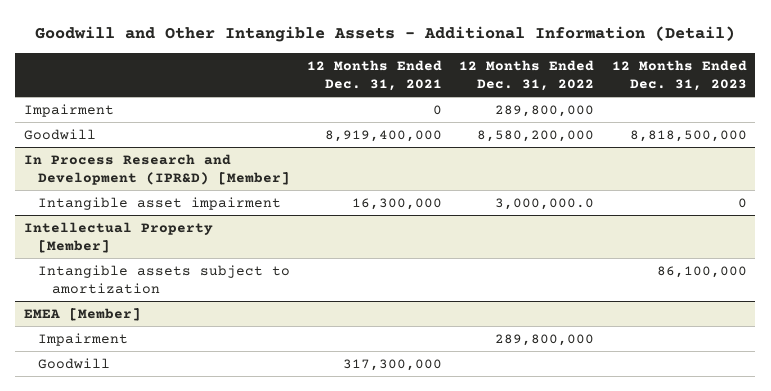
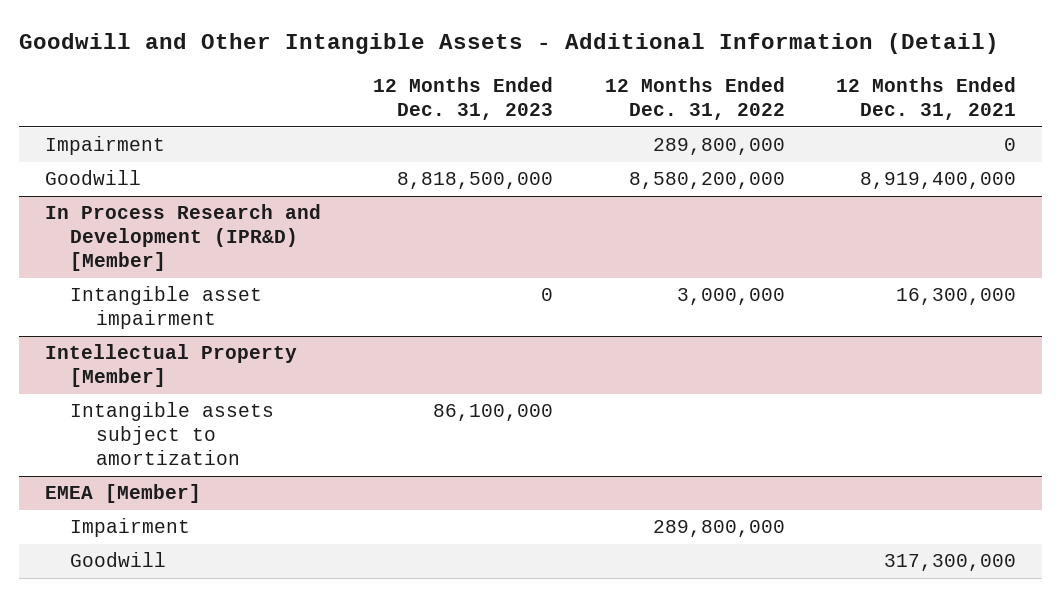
[495,197,595,210] 3,000,000.0 -> [676,288,785,306] 3,000,000

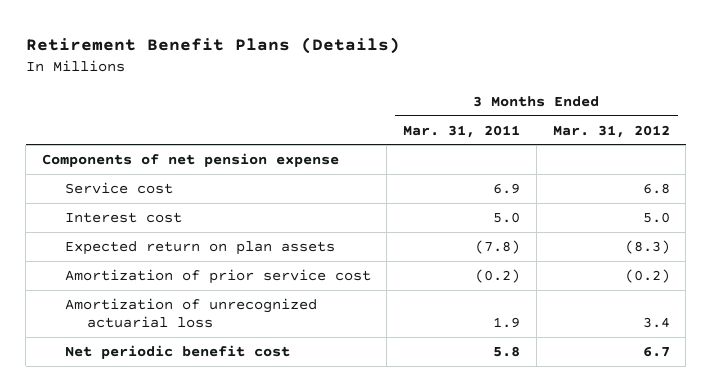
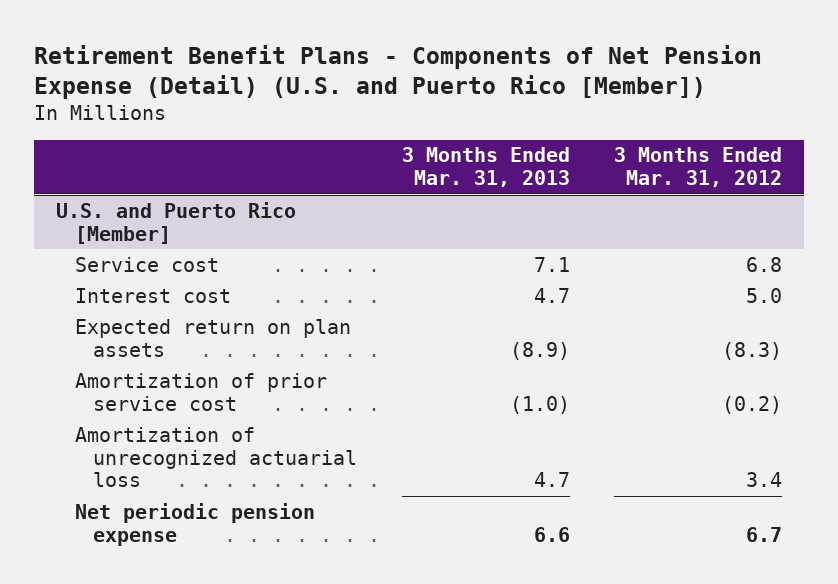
[25,37,400,55] Retirement Benefit Plans (Details) -> [33,44,762,99] Retirement Benefit Plans - Components of Net Pension Expense (Detail) (U.S. and Puerto Rico [Member])
[403,124,521,138] Mar. 31, 2011 -> none
none -> [401,147,570,188] 3 Months Ended Mar. 31, 2013
[42,152,340,167] Components of net pension expense -> none
none -> [55,201,296,244] U.S. and Puerto Rico [Member]
[64,344,290,359] Net periodic benefit cost -> [74,502,315,546] Net periodic pension expense

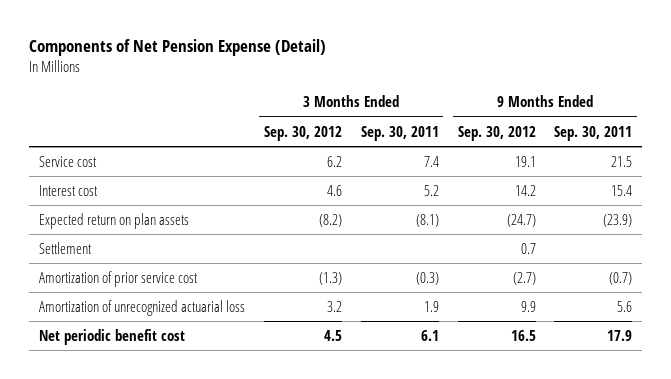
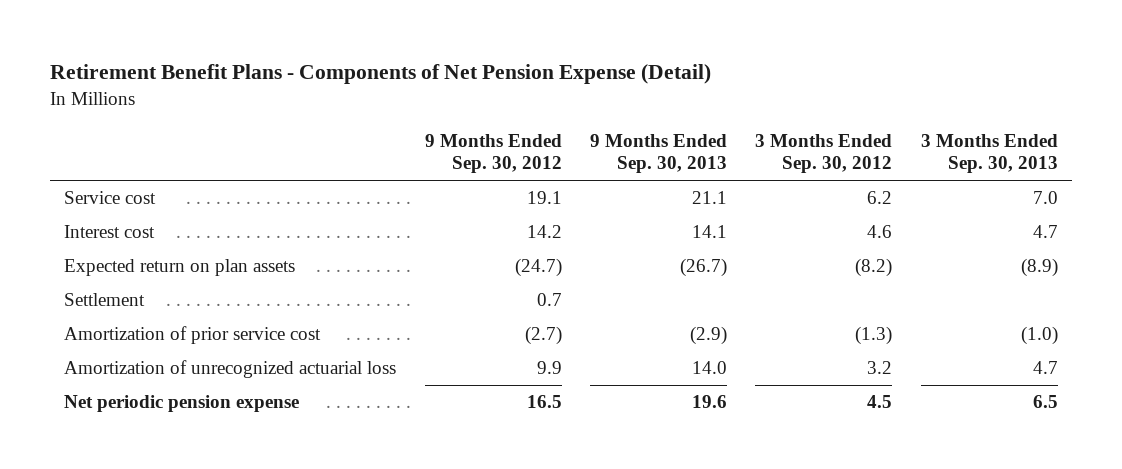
[29,39,327,57] Components of Net Pension Expense (Detail) -> [50,64,712,85] Retirement Benefit Plans - Components of Net Pension Expense (Detail)
[360,125,439,141] Sep. 30, 2011 -> none
[554,125,633,141] Sep. 30, 2011 -> none
none -> [590,133,728,174] 9 Months Ended Sep. 30, 2013
none -> [920,133,1058,174] 3 Months Ended Sep. 30, 2013
[38,328,185,345] Net periodic benefit cost -> [64,395,300,413] Net periodic pension expense

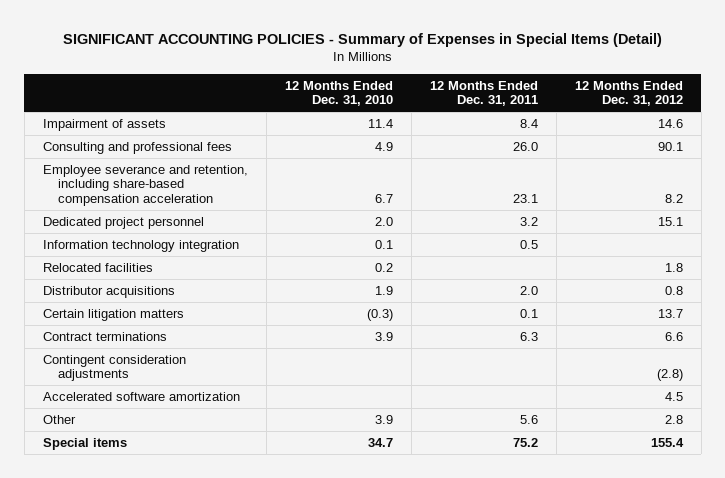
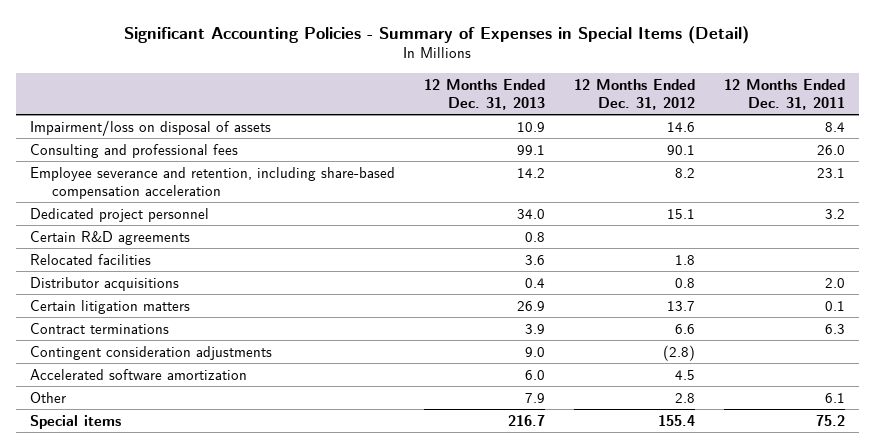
[62,32,662,47] SIGNIFICANT ACCOUNTING POLICIES - Summary of Expenses in Special Items (Detail) -> [124,25,750,44] Significant Accounting Policies - Summary of Expenses in Special Items (Detail)
[284,80,393,107] 12 Months Ended Dec. 31, 2010 -> none
none -> [423,78,545,110] 12 Months Ended Dec. 31, 2013
[42,118,166,131] Impairment of assets -> [30,119,272,136] Impairment/loss on disposal of assets
[42,239,239,252] Information technology integration -> none
none -> [30,230,191,245] Certain R&D agreements
[519,414,538,424] 5.6 -> [824,392,845,403] 6.1

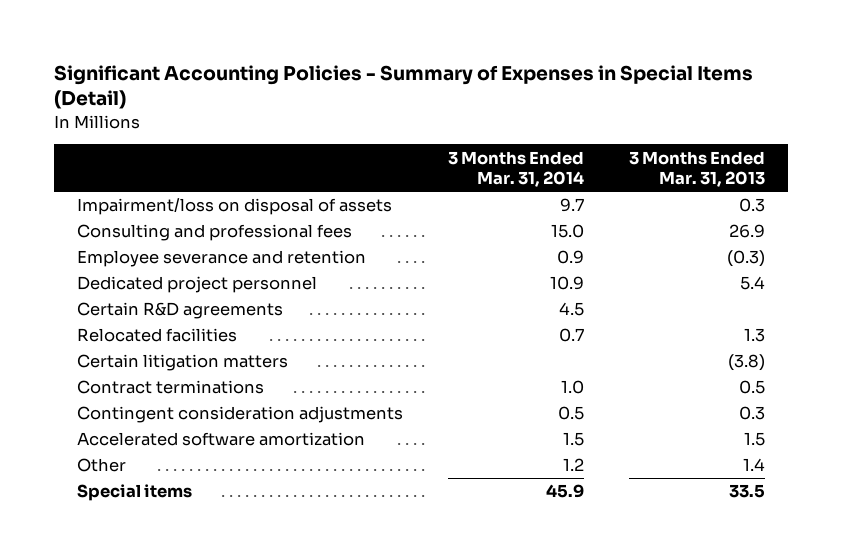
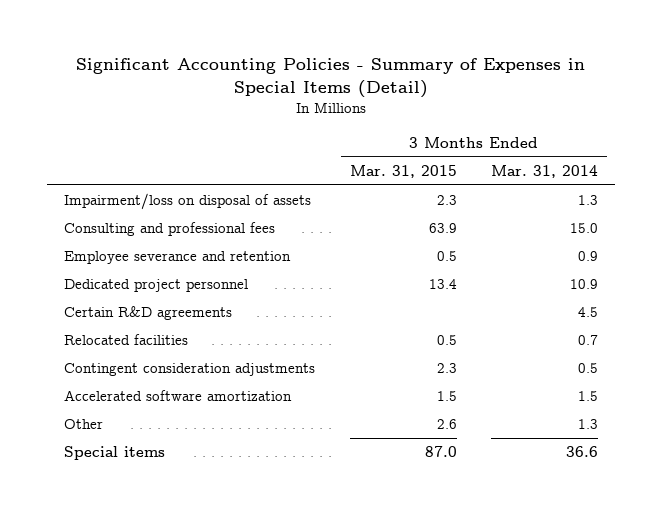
[629,150,766,188] 3 Months Ended Mar. 31, 2013 -> none
none -> [349,164,457,178] Mar. 31, 2015
[560,198,585,213] 9.7 -> [578,195,599,206] 1.3
[76,354,288,372] Certain litigation matters -> none
[76,380,264,395] Contract terminations -> none
[563,458,585,472] 1.2 -> [578,419,599,430] 1.3
[546,484,585,499] 45.9 -> [566,446,599,458] 36.6

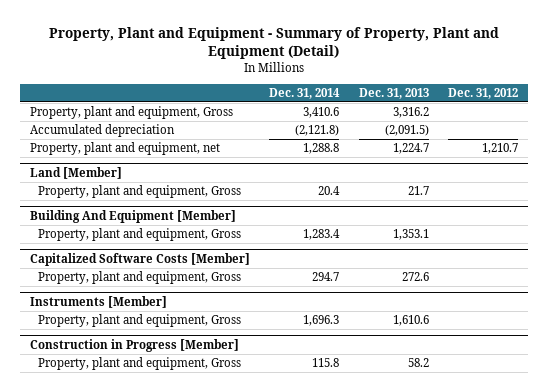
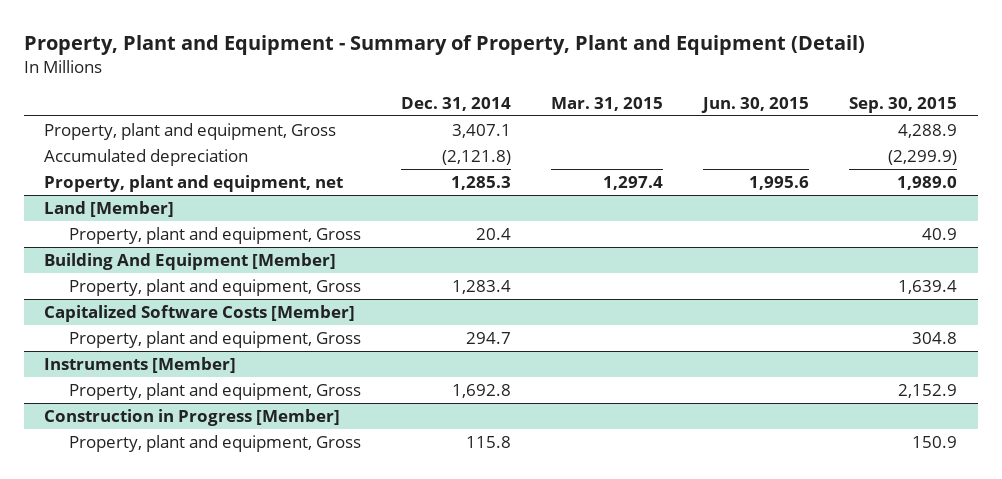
[358,88,429,100] Dec. 31, 2013 -> none
[448,88,519,100] Dec. 31, 2012 -> none
none -> [551,97,664,112] Mar. 31, 2015
none -> [701,97,810,114] Jun. 30, 2015
none -> [849,97,958,114] Sep. 30, 2015
[303,107,340,119] 3,410.6 -> [452,123,512,138] 3,407.1
[303,143,340,155] 1,288.8 -> [451,175,512,190] 1,285.3
[303,315,340,327] 1,696.3 -> [452,383,512,398] 1,692.8

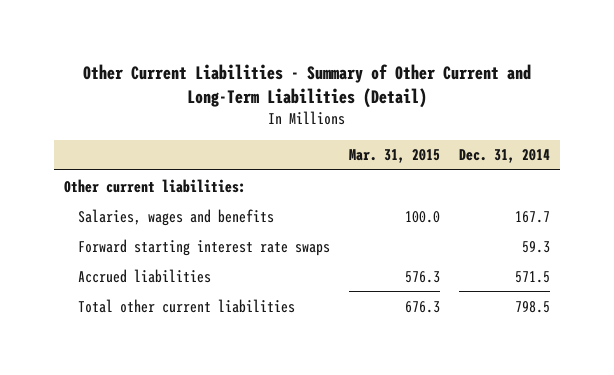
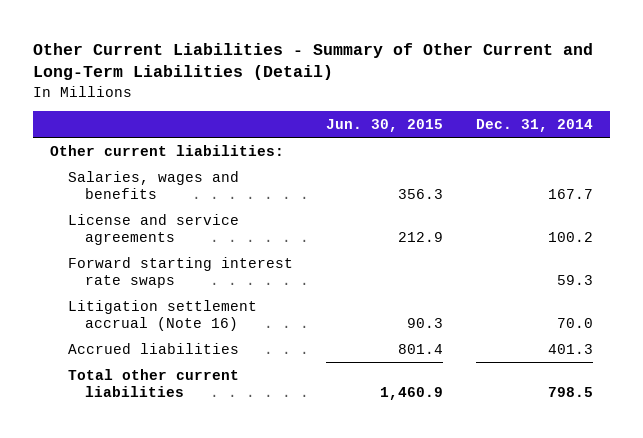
[349,149,441,164] Mar. 31, 2015 -> none
none -> [325,118,443,132] Jun. 30, 2015
none -> [67,213,239,245] License and service agreements
none -> [67,299,257,331] Litigation settlement accrual (Note 16)
[515,270,551,283] 571.5 -> [547,343,593,354] 401.3

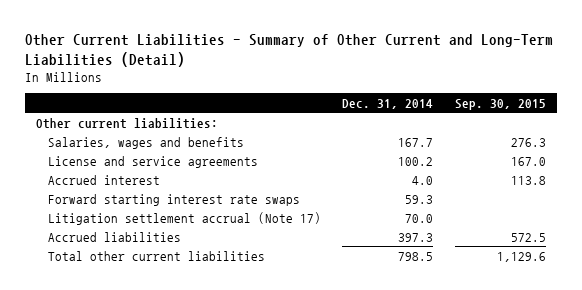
[325,118,443,132] Jun. 30, 2015 -> none
none -> [455,98,547,110] Sep. 30, 2015
none -> [47,174,160,185] Accrued interest
[67,299,257,331] Litigation settlement accrual (Note 16) -> [47,211,321,225] Litigation settlement accrual (Note 17)
[547,343,593,354] 401.3 -> [398,232,434,242] 397.3

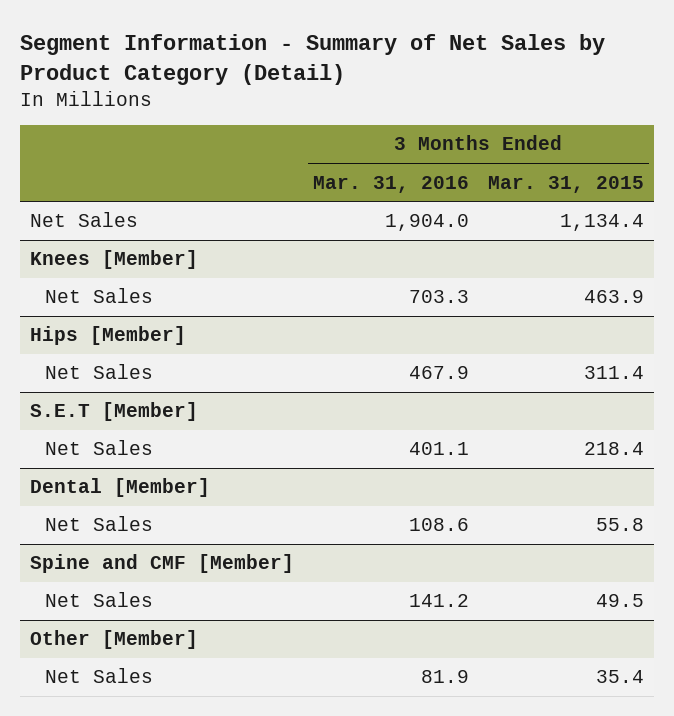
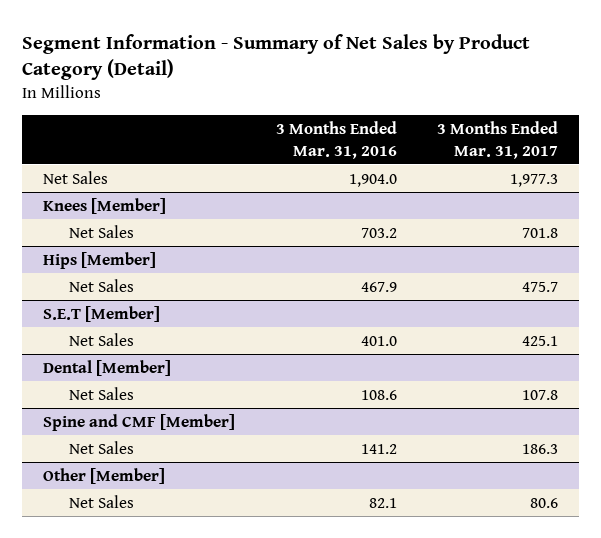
[488,175,645,193] Mar. 31, 2015 -> none
none -> [437,120,559,159] 3 Months Ended Mar. 31, 2017
[408,290,469,304] 703.3 -> [360,227,397,238] 703.2
[408,442,469,456] 401.1 -> [360,335,397,346] 401.0
[420,670,469,684] 81.9 -> [368,497,397,508] 82.1

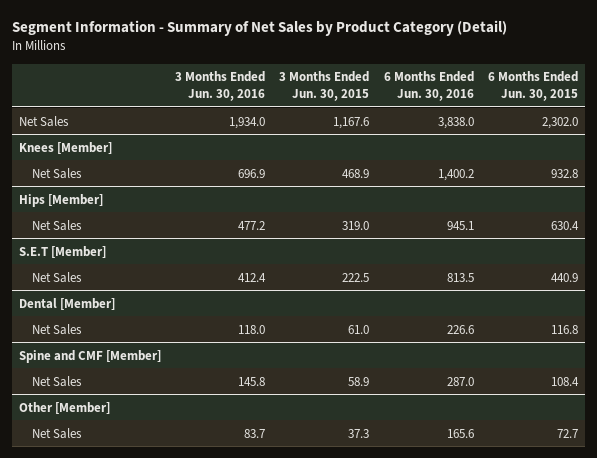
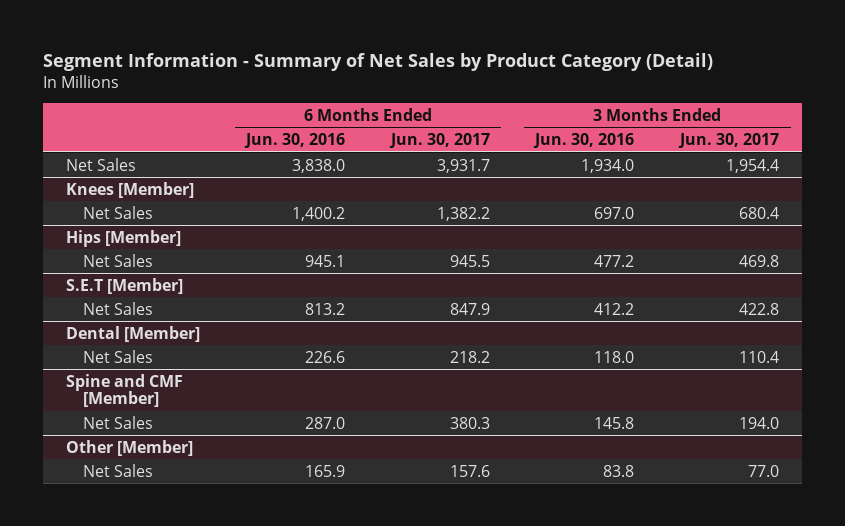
[279,71,370,102] 3 Months Ended Jun. 30, 2015 -> none
[487,71,578,102] 6 Months Ended Jun. 30, 2015 -> none
none -> [388,133,490,149] Jun. 30, 2017
none -> [678,133,780,149] Jun. 30, 2017
[238,168,266,178] 696.9 -> [594,206,635,219] 697.0
[238,272,267,282] 412.4 -> [594,302,635,315] 412.2
[446,272,474,282] 813.5 -> [304,302,345,315] 813.2
[244,428,266,438] 83.7 -> [603,464,635,477] 83.8
[446,428,474,438] 165.6 -> [304,464,345,477] 165.9

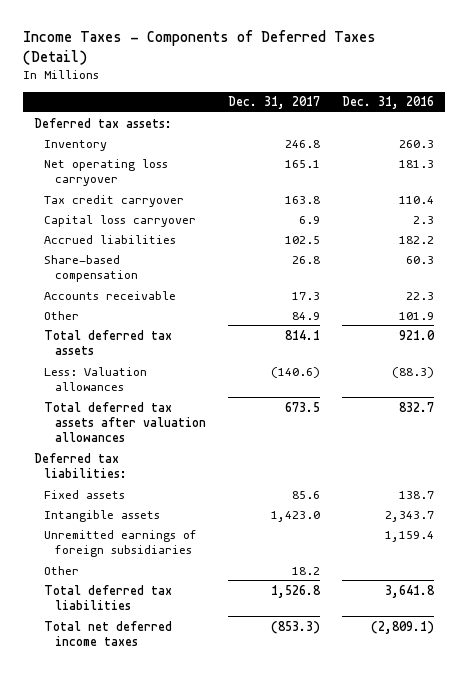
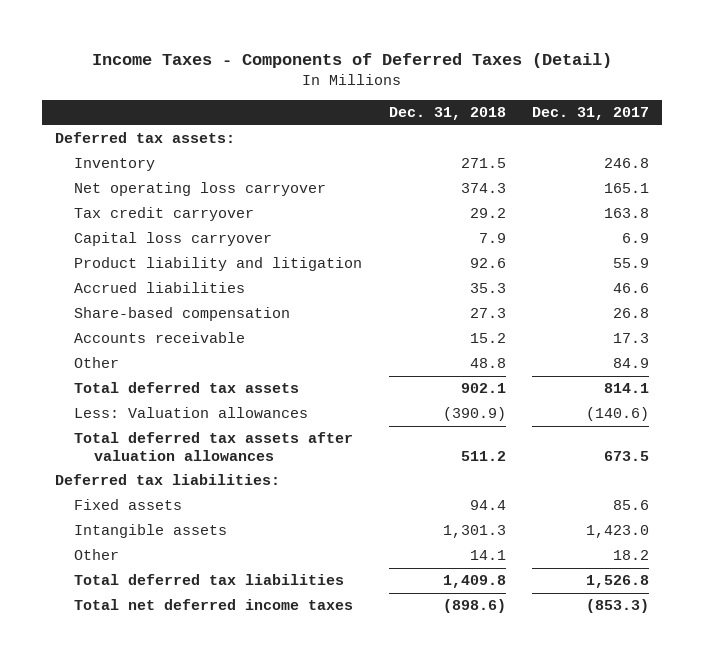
[341,96,434,110] Dec. 31, 2016 -> none
none -> [388,107,506,121] Dec. 31, 2018
none -> [74,257,363,272] Product liability and litigation
[285,235,321,244] 102.5 -> [612,283,649,294] 46.6
[44,529,198,557] Unremitted earnings of foreign subsidiaries -> none

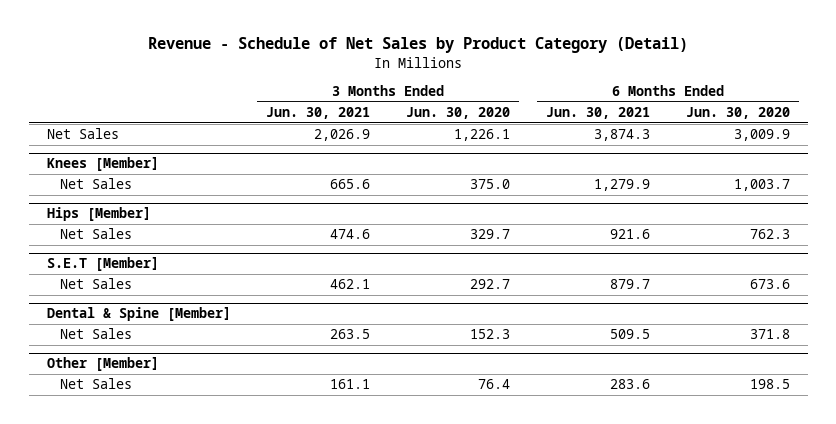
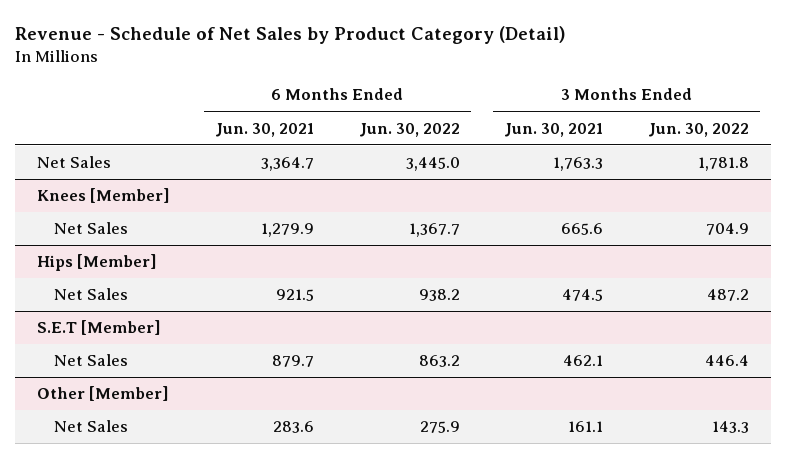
[406,107,511,120] Jun. 30, 2020 -> none
[685,107,790,120] Jun. 30, 2020 -> none
none -> [358,122,460,137] Jun. 30, 2022
none -> [647,122,749,137] Jun. 30, 2022
[314,129,371,142] 2,026.9 -> [553,157,604,172] 1,763.3
[593,129,650,142] 3,874.3 -> [260,157,314,172] 3,364.7
[330,229,371,240] 474.6 -> [562,289,604,302] 474.5
[609,229,650,240] 921.6 -> [275,289,314,302] 921.5
[46,307,231,322] Dental & Spine [Member] -> none
[59,328,132,340] Net Sales -> none

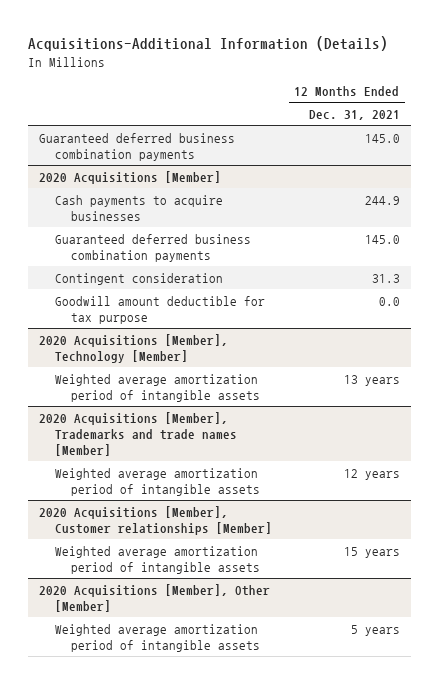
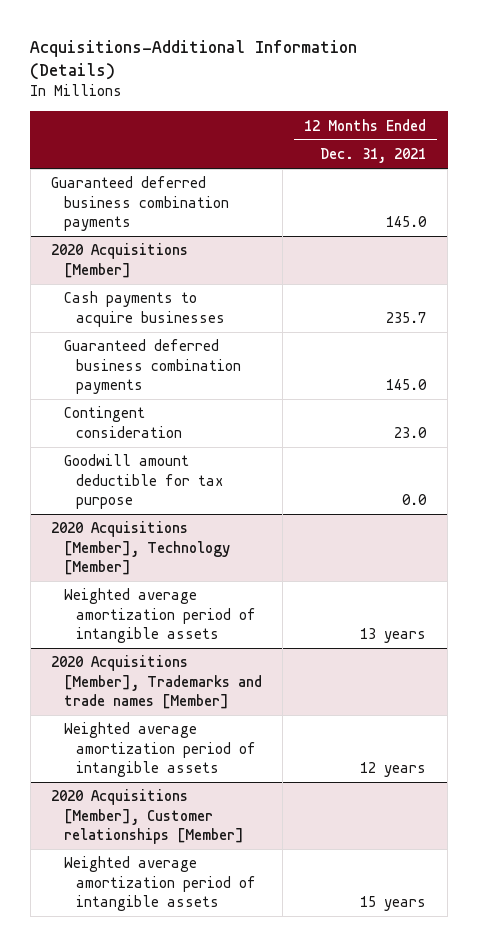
[364,195,400,205] 244.9 -> [386,311,427,323] 235.7
[371,273,400,283] 31.3 -> [394,426,428,438] 23.0
[39,583,271,612] 2020 Acquisitions [Member], Other [Member] -> none
[55,623,261,652] Weighted average amortization period of intangible assets -> none

